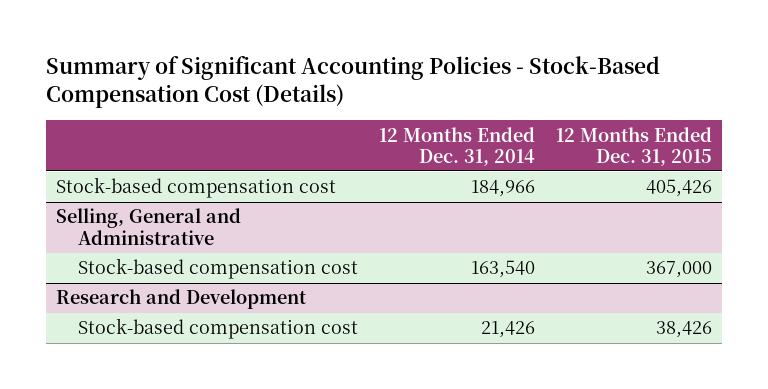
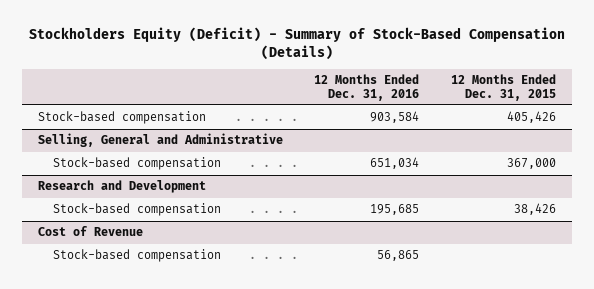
[45,55,660,109] Summary of Significant Accounting Policies - Stock-Based Compensation Cost (Details) -> [28,27,565,61] Stockholders Equity (Deficit) - Summary of Stock-Based Compensation (Details)
[378,126,535,166] 12 Months Ended Dec. 31, 2014 -> none
none -> [314,73,420,101] 12 Months Ended Dec. 31, 2016
[56,177,337,199] Stock-based compensation cost -> [37,111,206,125] Stock-based compensation
[77,258,358,280] Stock-based compensation cost -> [53,157,222,171] Stock-based compensation
[77,318,358,340] Stock-based compensation cost -> [53,203,222,217] Stock-based compensation
none -> [37,226,143,237] Cost of Revenue
none -> [53,249,222,263] Stock-based compensation

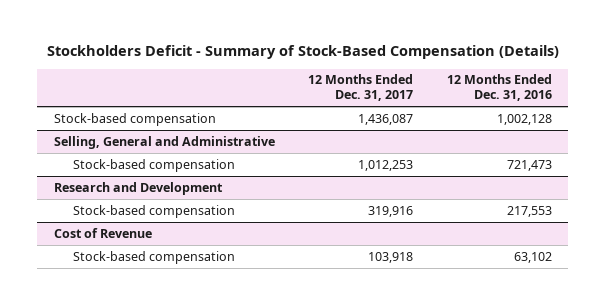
[28,27,565,61] Stockholders Equity (Deficit) - Summary of Stock-Based Compensation (Details) -> [46,45,559,60] Stockholders Deficit - Summary of Stock-Based Compensation (Details)
[451,73,557,101] 12 Months Ended Dec. 31, 2015 -> none
none -> [308,74,414,102] 12 Months Ended Dec. 31, 2017
[370,111,420,124] 903,584 -> [496,113,552,125] 1,002,128
[370,157,420,170] 651,034 -> [506,159,552,171] 721,473
[370,204,420,216] 195,685 -> [506,205,552,217] 217,553
[377,250,420,262] 56,865 -> [513,251,552,263] 63,102

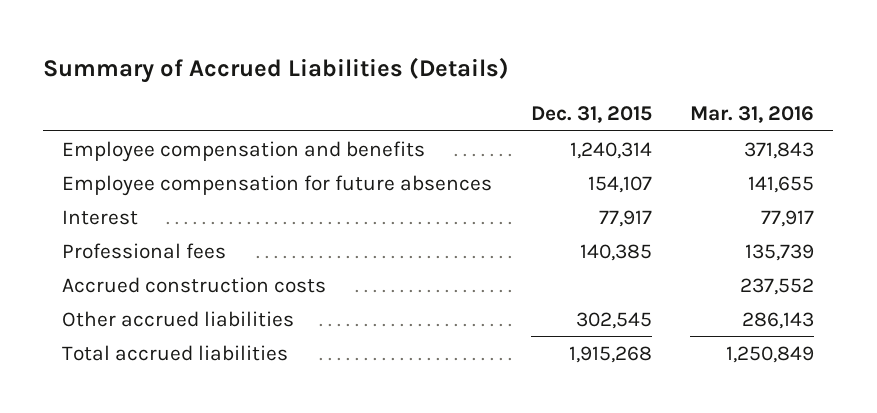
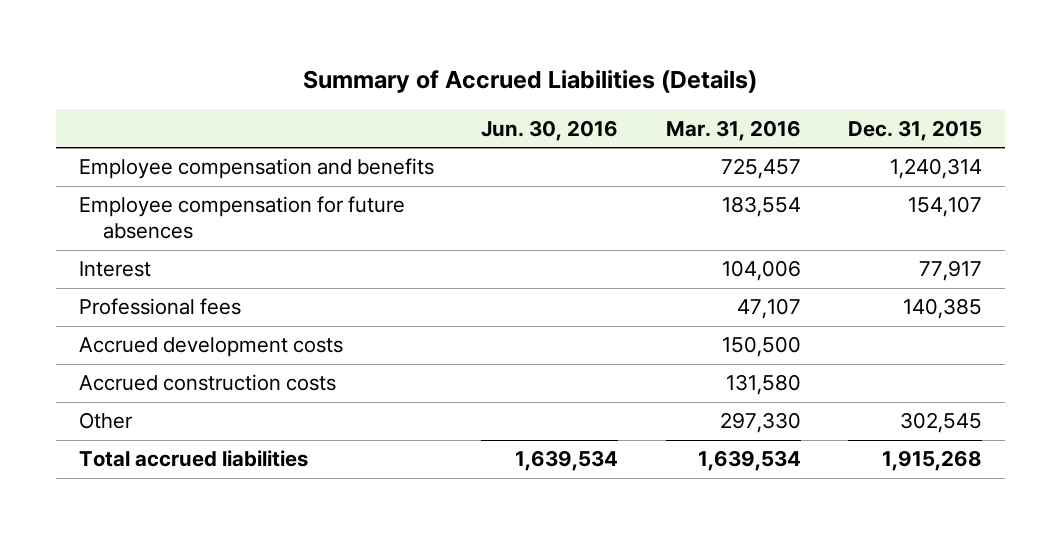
none -> [481,119,619,141] Jun. 30, 2016
[744,141,815,159] 371,843 -> [720,158,801,180] 725,457
[748,175,815,193] 141,655 -> [721,196,801,218] 183,554
[761,209,815,227] 77,917 -> [721,260,801,282] 104,006
[745,243,815,261] 135,739 -> [736,298,801,320] 47,107
none -> [79,337,344,358] Accrued development costs
[740,277,815,295] 237,552 -> [725,374,801,396] 131,580
[62,310,295,327] Other accrued liabilities -> [79,412,134,430] Other
[742,311,815,329] 286,143 -> [719,412,801,434] 297,330
[726,345,815,363] 1,250,849 -> [697,450,801,472] 1,639,534

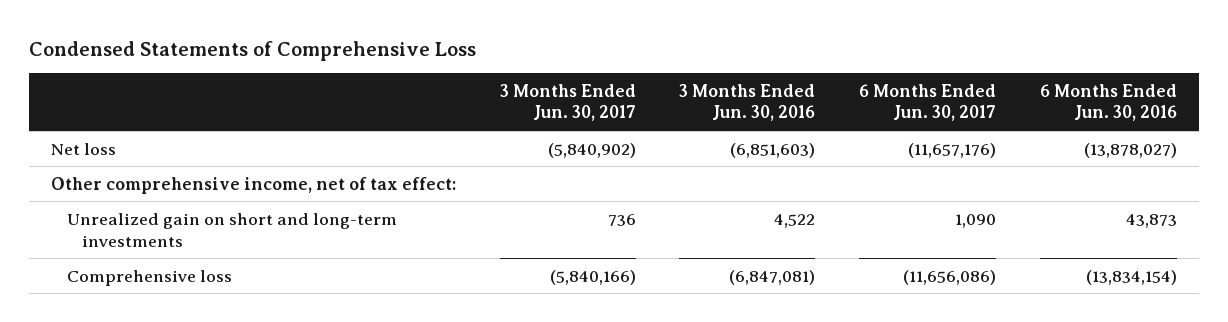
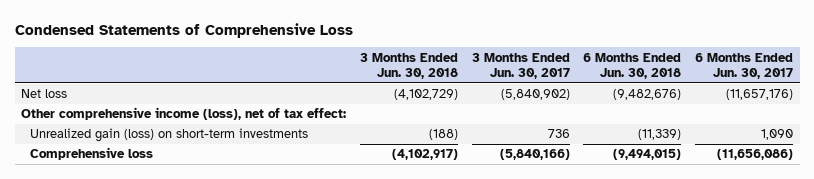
[679,83,816,122] 3 Months Ended Jun. 30, 2016 -> none
[1040,83,1178,122] 6 Months Ended Jun. 30, 2016 -> none
none -> [360,52,459,80] 3 Months Ended Jun. 30, 2018
none -> [583,52,682,80] 6 Months Ended Jun. 30, 2018
[50,176,456,194] Other comprehensive income, net of tax effect: -> [21,107,347,121] Other comprehensive income (loss), net of tax effect:
[66,212,397,247] Unrealized gain on short and long-term investments -> [30,128,309,143] Unrealized gain (loss) on short-term investments

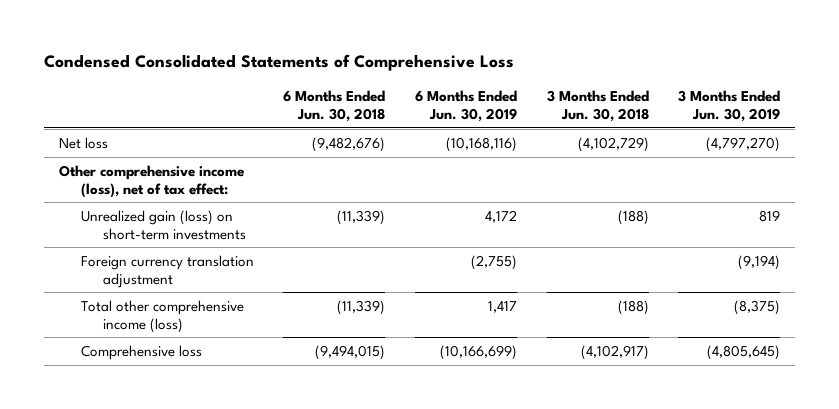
[14,22,353,38] Condensed Statements of Comprehensive Loss -> [44,54,515,72] Condensed Consolidated Statements of Comprehensive Loss
[471,52,570,80] 3 Months Ended Jun. 30, 2017 -> none
[694,52,793,80] 6 Months Ended Jun. 30, 2017 -> none
none -> [415,90,518,123] 6 Months Ended Jun. 30, 2019
none -> [678,90,781,123] 3 Months Ended Jun. 30, 2019
none -> [80,254,254,288] Foreign currency translation adjustment
none -> [80,299,244,333] Total other comprehensive income (loss)

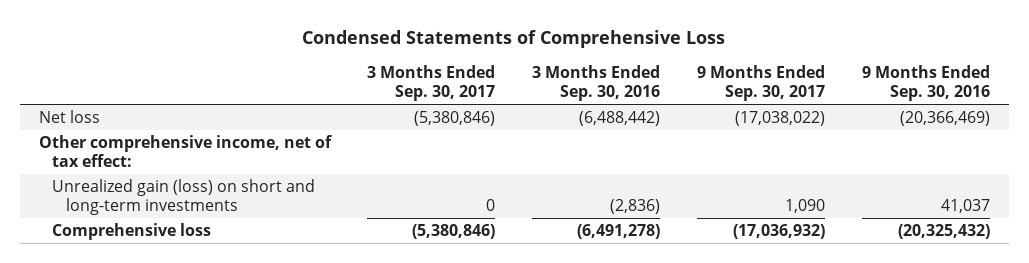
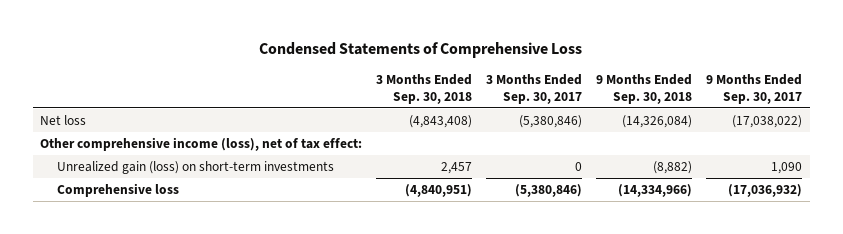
[532,64,661,102] 3 Months Ended Sep. 30, 2016 -> none
[862,64,991,102] 9 Months Ended Sep. 30, 2016 -> none
none -> [376,73,473,104] 3 Months Ended Sep. 30, 2018
none -> [596,73,693,104] 9 Months Ended Sep. 30, 2018
[38,134,332,168] Other comprehensive income, net of tax effect: -> [40,136,363,151] Other comprehensive income (loss), net of tax effect:
[52,178,316,216] Unrealized gain (loss) on short and long-term investments -> [56,160,334,174] Unrealized gain (loss) on short-term investments

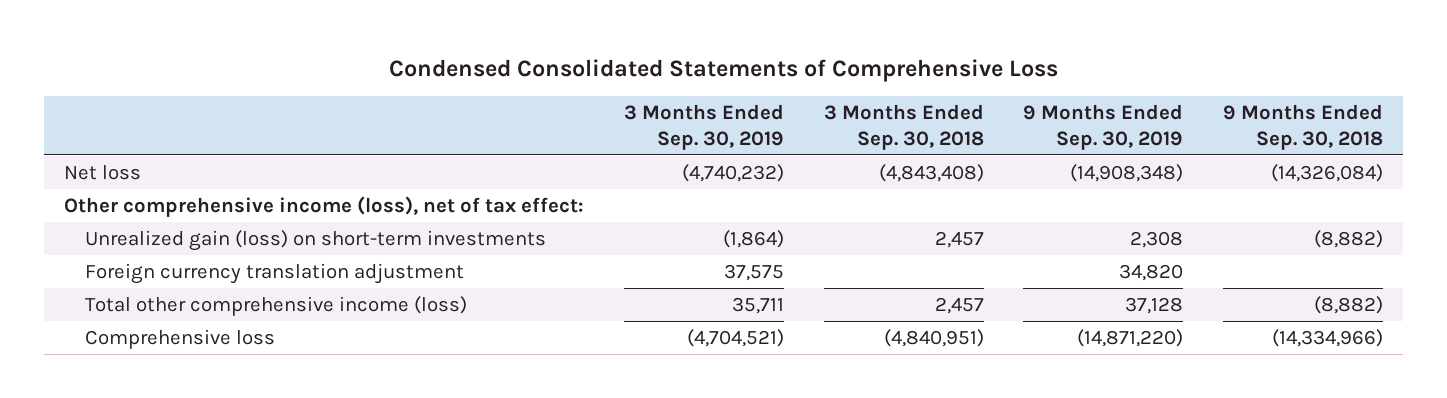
[259,42,583,59] Condensed Statements of Comprehensive Loss -> [388,58,1058,82] Condensed Consolidated Statements of Comprehensive Loss
[486,73,583,104] 3 Months Ended Sep. 30, 2017 -> none
[706,73,803,104] 9 Months Ended Sep. 30, 2017 -> none
none -> [623,103,784,150] 3 Months Ended Sep. 30, 2019
none -> [1023,103,1184,150] 9 Months Ended Sep. 30, 2019
none -> [84,262,464,284] Foreign currency translation adjustment
none -> [84,295,467,316] Total other comprehensive income (loss)

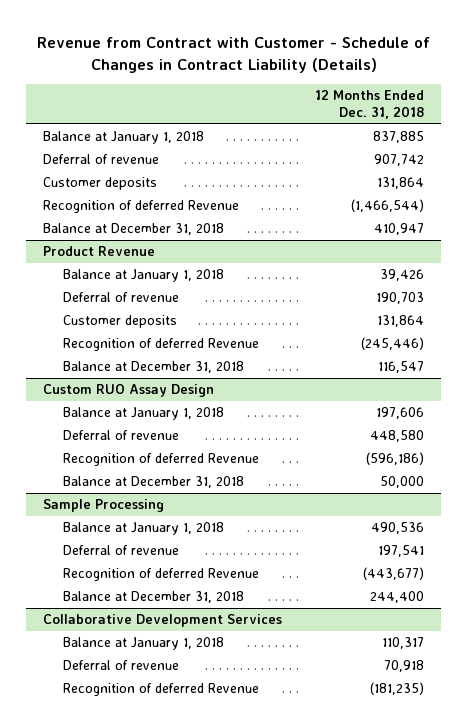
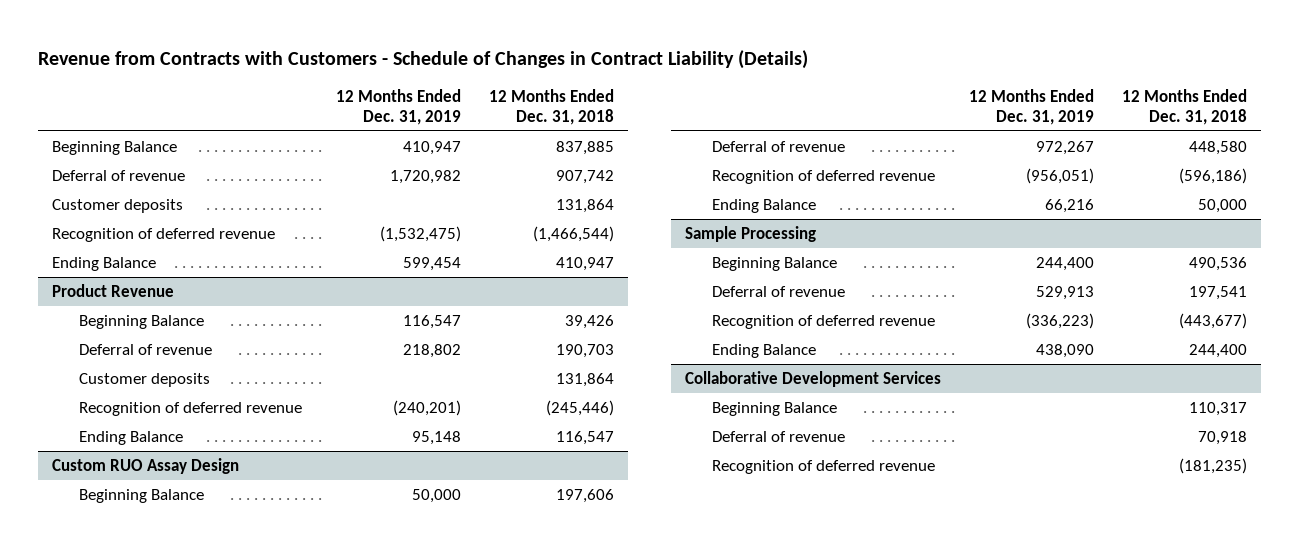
[36,36,430,73] Revenue from Contract with Customer - Schedule of Changes in Contract Liability (Details) -> [38,50,809,70] Revenue from Contracts with Customers - Schedule of Changes in Contract Liability (Details)
none -> [336,89,462,126] 12 Months Ended Dec. 31, 2019
[42,131,204,145] Balance at January 1, 2018 -> [52,140,178,155] Beginning Balance
[42,200,239,214] Recognition of deferred Revenue -> [52,227,276,242] Recognition of deferred revenue
[42,223,224,236] Balance at December 31, 2018 -> [52,256,157,271] Ending Balance
[62,269,224,283] Balance at January 1, 2018 -> [79,314,205,329] Beginning Balance
[62,338,259,352] Recognition of deferred Revenue -> [79,401,303,416] Recognition of deferred revenue
[62,361,244,374] Balance at December 31, 2018 -> [79,430,184,445] Ending Balance
[62,407,224,421] Balance at January 1, 2018 -> [79,488,205,503] Beginning Balance
[62,453,259,467] Recognition of deferred Revenue -> [712,169,936,184] Recognition of deferred revenue
[62,476,244,489] Balance at December 31, 2018 -> [712,198,817,213] Ending Balance
[62,522,224,536] Balance at January 1, 2018 -> [712,256,838,271] Beginning Balance
[62,568,259,582] Recognition of deferred Revenue -> [712,314,936,329] Recognition of deferred revenue
[62,591,244,604] Balance at December 31, 2018 -> [712,343,817,358] Ending Balance
[62,637,224,651] Balance at January 1, 2018 -> [712,401,838,416] Beginning Balance
[62,683,259,697] Recognition of deferred Revenue -> [712,459,936,474] Recognition of deferred revenue

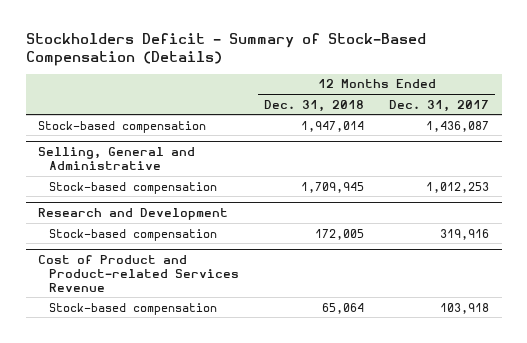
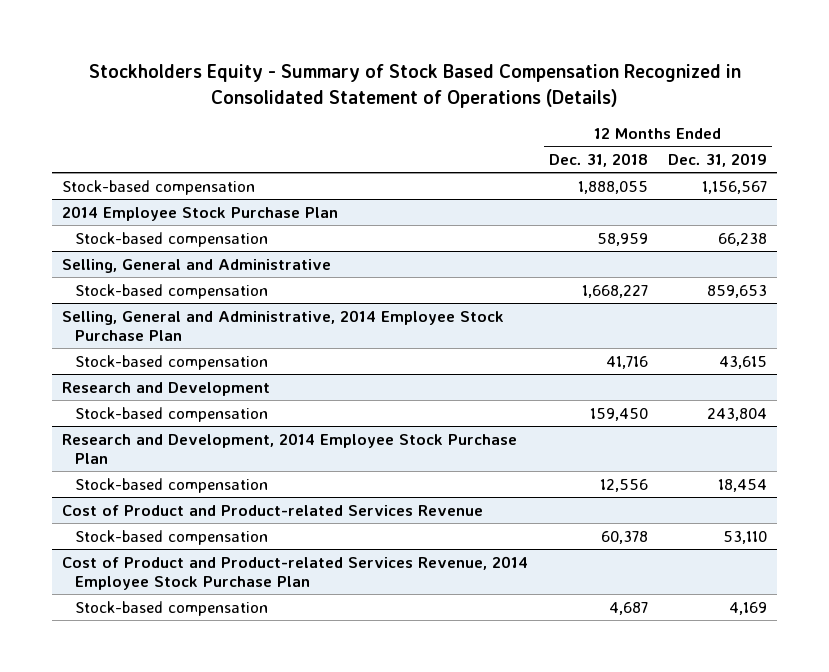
[25,32,426,67] Stockholders Deficit - Summary of Stock-Based Compensation (Details) -> [88,64,741,108] Stockholders Equity - Summary of Stock Based Compensation Recognized in Consolidated Statement of Operations (Details)
[389,99,490,112] Dec. 31, 2017 -> none
none -> [667,152,767,167] Dec. 31, 2019
[301,120,365,132] 1,947,014 -> [577,180,648,194] 1,888,055
none -> [62,205,339,221] 2014 Employee Stock Purchase Plan
none -> [74,231,268,247] Stock-based compensation
[301,181,365,193] 1,709,945 -> [581,284,648,298] 1,668,227
none -> [62,309,505,341] Selling, General and Administrative, 2014 Employee Stock Purchase Plan
none -> [74,354,268,370] Stock-based compensation
[315,228,365,240] 172,005 -> [589,407,648,421] 159,450
none -> [62,432,518,464] Research and Development, 2014 Employee Stock Purchase Plan
none -> [74,477,268,493] Stock-based compensation
[322,302,365,314] 65,064 -> [600,530,648,544] 60,378
none -> [62,555,529,590] Cost of Product and Product-related Services Revenue, 2014 Employee Stock Purchase Plan
none -> [74,600,268,616] Stock-based compensation

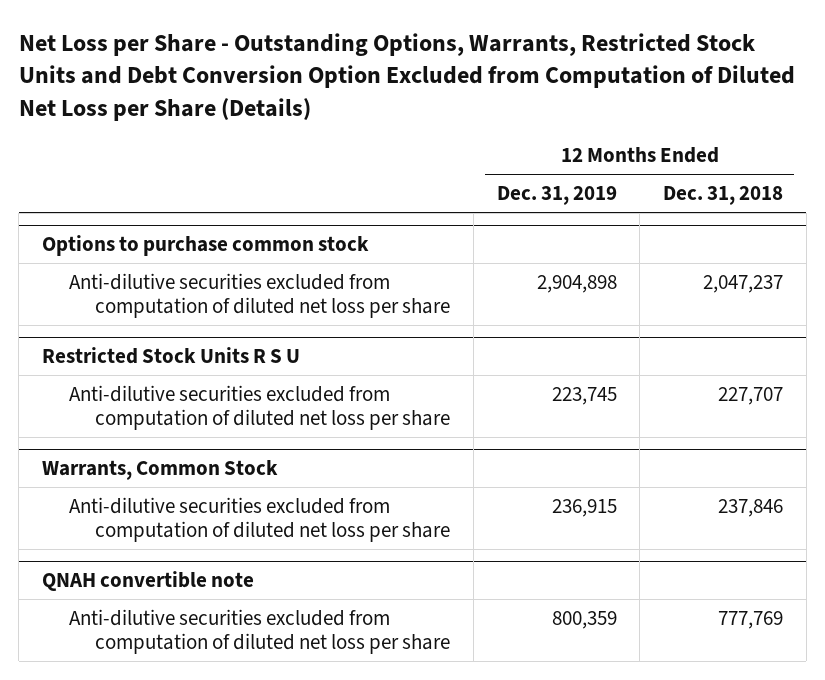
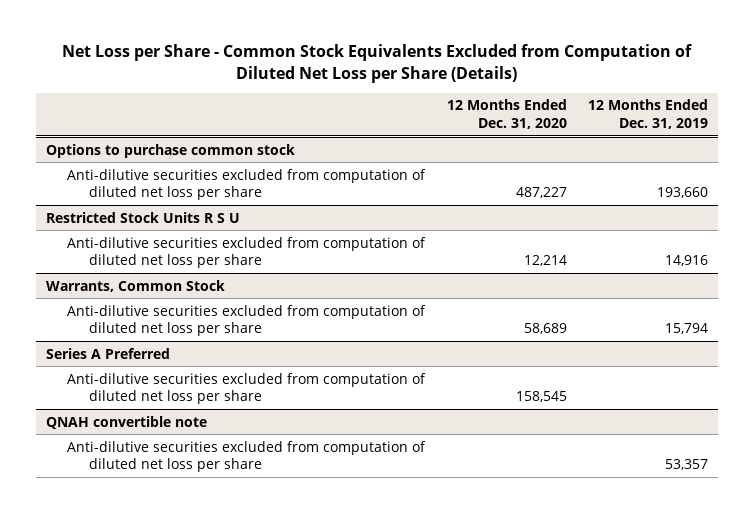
[18,33,795,121] Net Loss per Share - Outstanding Options, Warrants, Restricted Stock Units and Debt Conversion Option Excluded from Computation of Diluted Net Loss per Share (Details) -> [61,44,692,83] Net Loss per Share - Common Stock Equivalents Excluded from Computation of Diluted Net Loss per Share (Details)
[662,186,783,206] Dec. 31, 2018 -> none
none -> [446,99,567,129] 12 Months Ended Dec. 31, 2020
[536,274,617,293] 2,904,898 -> [656,186,708,198] 193,660
[551,386,617,405] 223,745 -> [664,254,708,266] 14,916
[551,498,617,517] 236,915 -> [664,322,708,334] 15,794
none -> [46,347,171,359] Series A Preferred
none -> [67,372,427,404] Anti-dilutive securities excluded from computation of diluted net loss per share
[551,610,617,629] 800,359 -> [664,458,708,470] 53,357

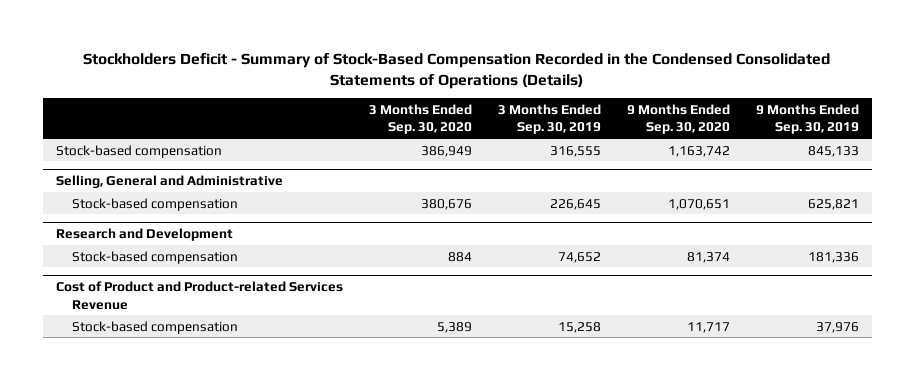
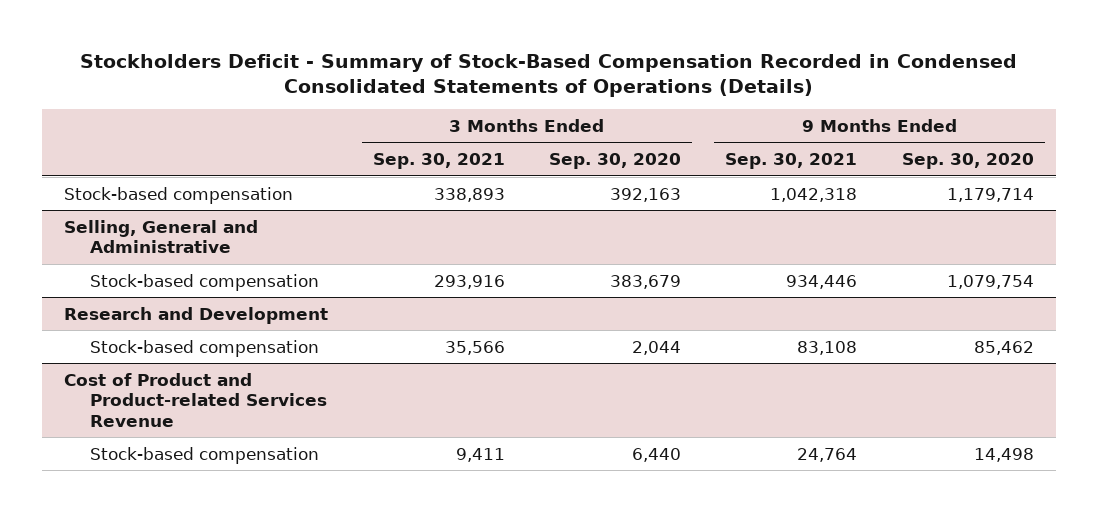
[83,52,831,89] Stockholders Deficit - Summary of Stock-Based Compensation Recorded in the Condensed Consolidated Statements of Operations (Details) -> [80,53,1018,97] Stockholders Deficit - Summary of Stock-Based Compensation Recorded in Condensed Consolidated Statements of Operations (Details)
[497,103,601,135] 3 Months Ended Sep. 30, 2019 -> none
[755,103,859,135] 9 Months Ended Sep. 30, 2019 -> none
none -> [372,153,505,170] Sep. 30, 2021
none -> [725,153,858,170] Sep. 30, 2021
[420,145,472,157] 386,949 -> [610,187,682,202] 392,163
[667,145,730,157] 1,163,742 -> [946,187,1034,202] 1,179,714
[420,198,472,210] 380,676 -> [610,274,682,289] 383,679
[667,198,730,210] 1,070,651 -> [946,274,1034,289] 1,079,754
[447,251,472,262] 884 -> [632,340,682,355] 2,044
[686,251,730,263] 81,374 -> [973,340,1034,355] 85,462
[436,321,472,333] 5,389 -> [632,447,682,462] 6,440
[686,321,730,333] 11,717 -> [973,447,1034,462] 14,498

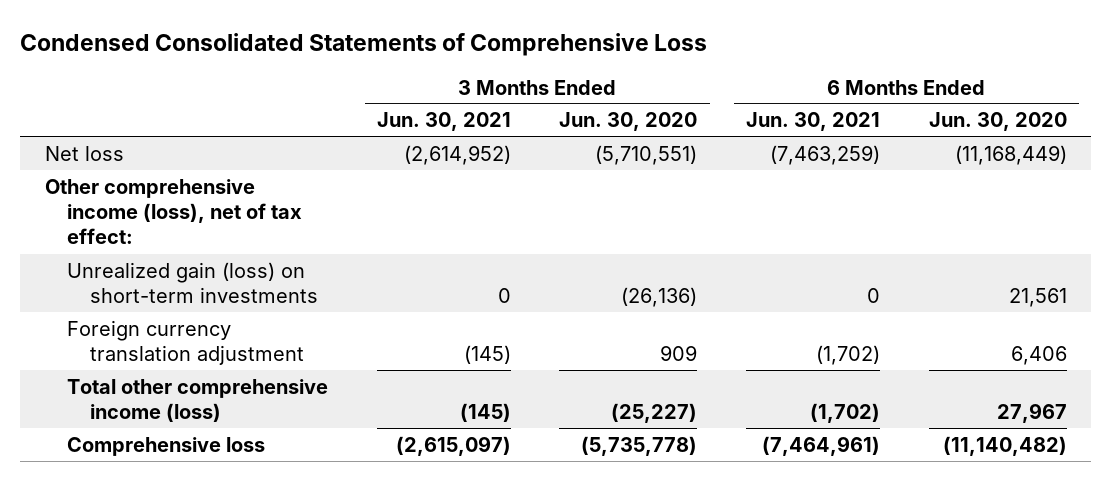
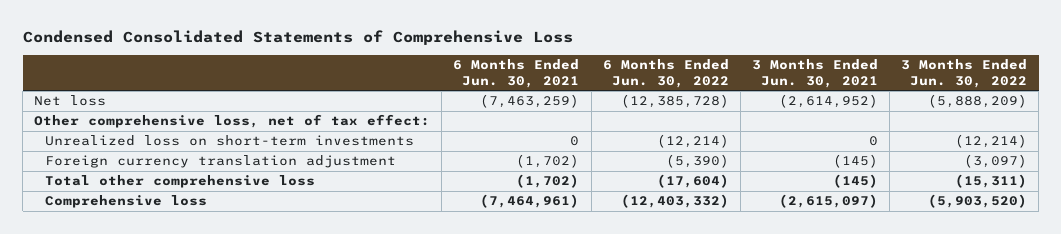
[559,112,698,132] Jun. 30, 2020 -> none
[928,112,1067,132] Jun. 30, 2020 -> none
none -> [602,59,729,89] 6 Months Ended Jun. 30, 2022
none -> [901,59,1028,89] 3 Months Ended Jun. 30, 2022
[44,178,303,245] Other comprehensive income (loss), net of tax effect: -> [34,114,431,129] Other comprehensive loss, net of tax effect:
[67,261,318,304] Unrealized gain (loss) on short-term investments -> [45,135,415,147] Unrealized loss on short-term investments
[67,378,329,423] Total other comprehensive income (loss) -> [45,175,316,189] Total other comprehensive loss

